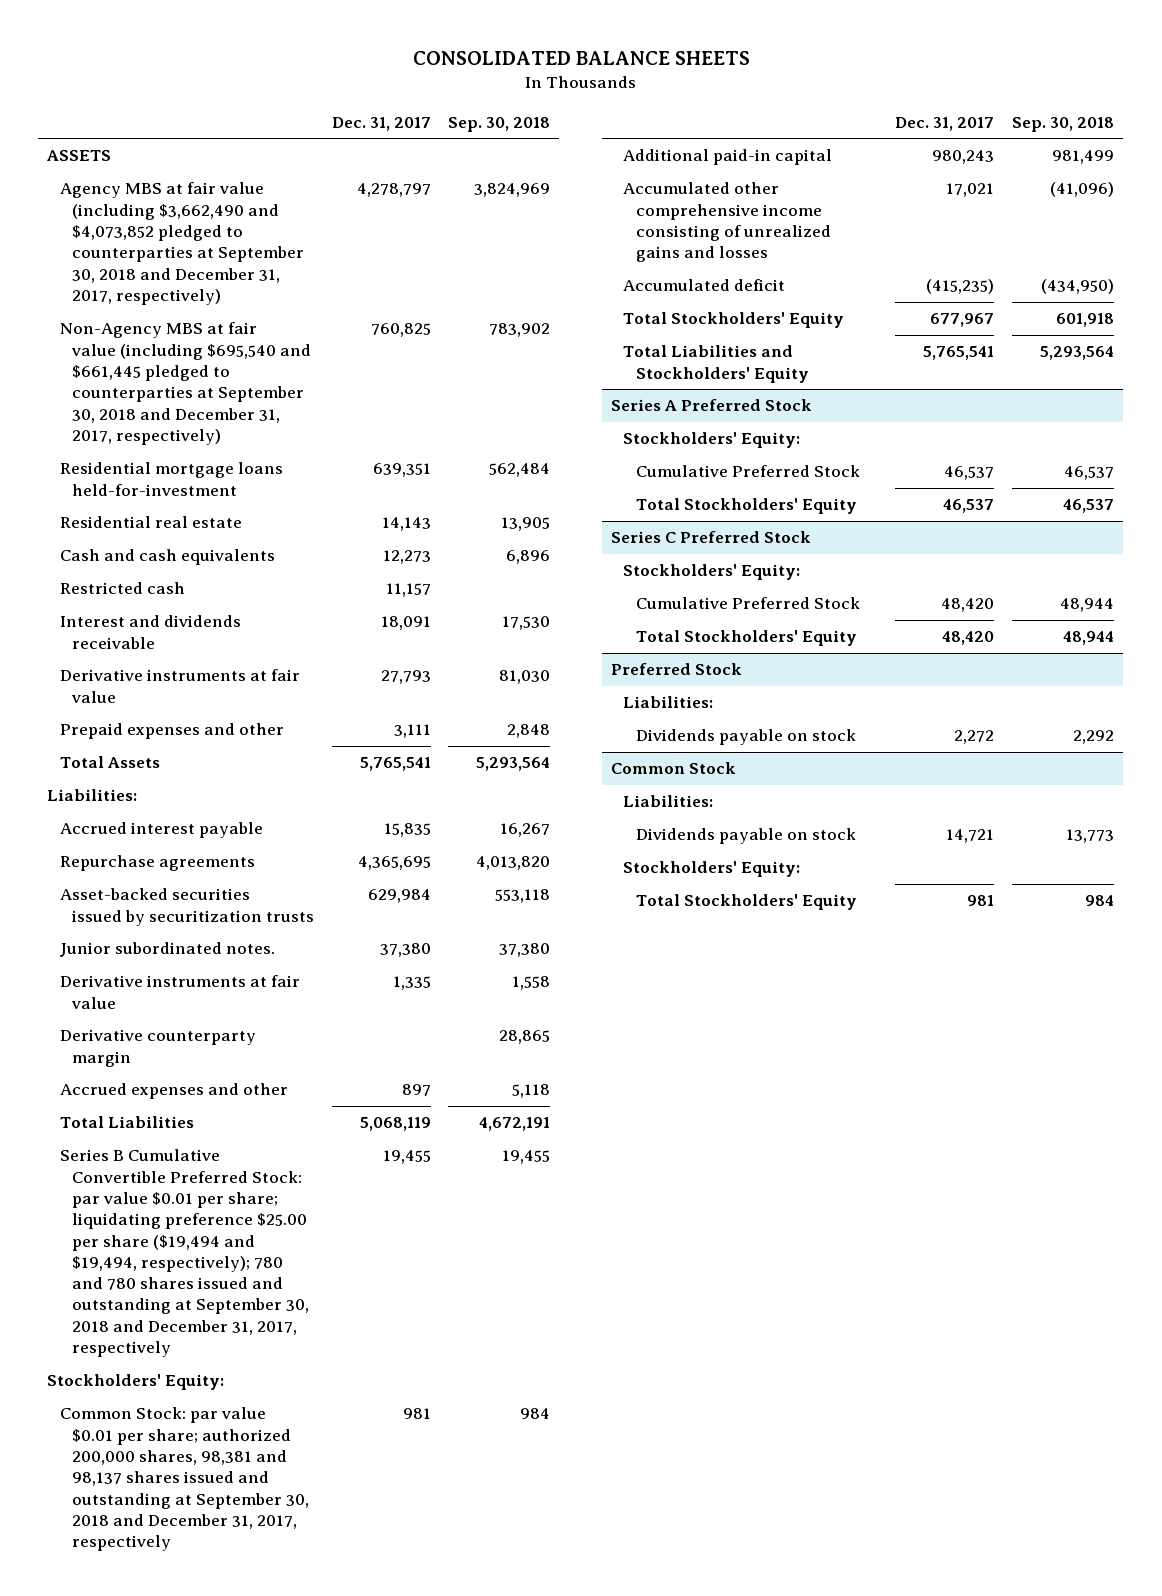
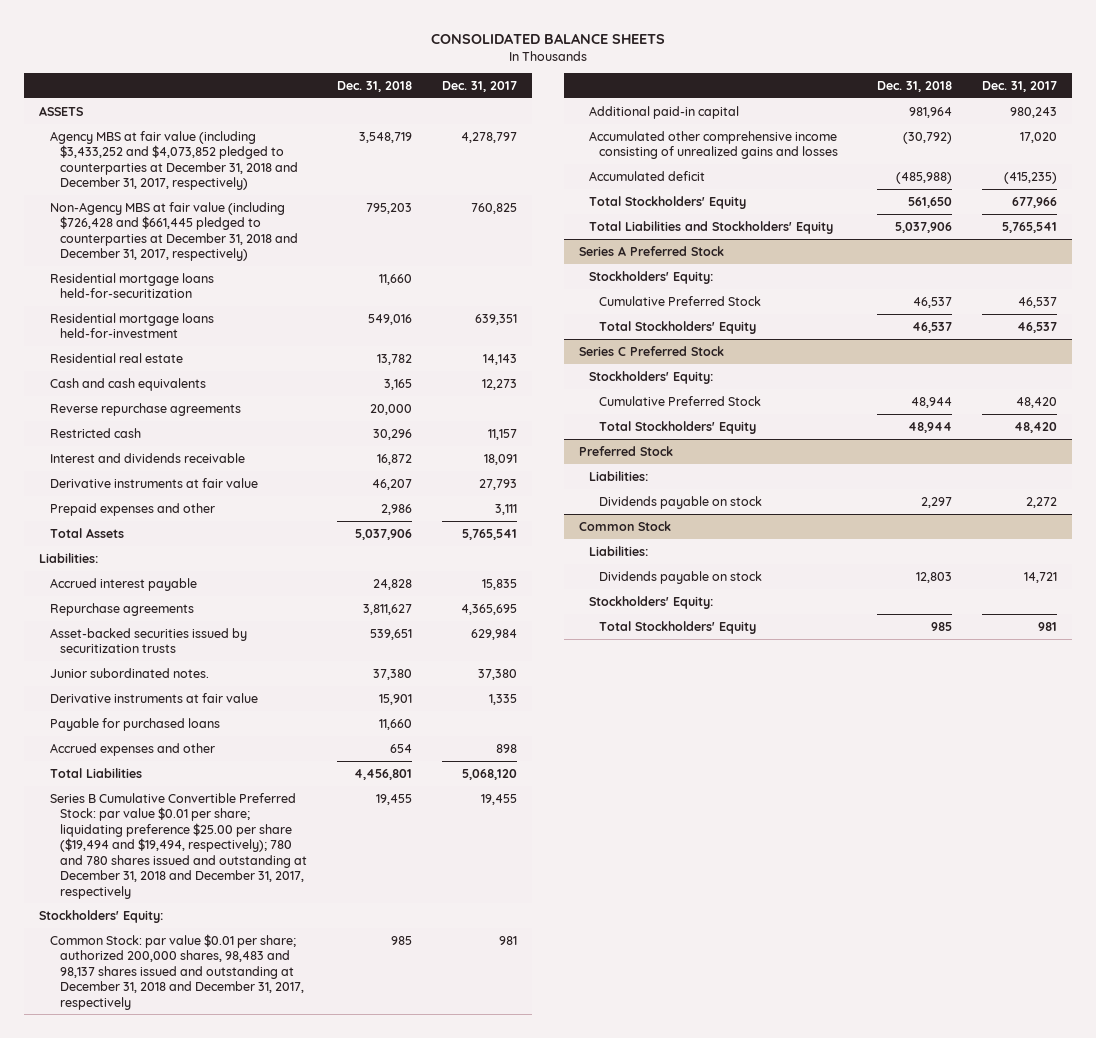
[448,116,551,132] Sep. 30, 2018 -> none
none -> [337,81,413,93] Dec. 31, 2018
[59,182,304,305] Agency MBS at fair value (including $3,662,490 and $4,073,852 pledged to counterparties at September 30, 2018 and December 31, 2017, respectively) -> [49,130,298,191] Agency MBS at fair value (including $3,433,252 and $4,073,852 pledged to counterparties at December 31, 2018 and December 31, 2017, respectively)
[59,322,311,445] Non-Agency MBS at fair value (including $695,540 and $661,445 pledged to counterparties at September 30, 2018 and December 31, 2017, respectively) -> [49,201,298,262] Non-Agency MBS at fair value (including $726,428 and $661,445 pledged to counterparties at December 31, 2018 and December 31, 2017, respectively)
none -> [49,272,214,299] Residential mortgage loans held-for-securitization
none -> [49,402,241,416] Reverse repurchase agreements
[59,1029,256,1067] Derivative counterparty margin -> none
none -> [49,717,220,731] Payable for purchased loans
[401,1084,431,1097] 897 -> [496,743,518,753] 898
[359,1117,431,1132] 5,068,119 -> [462,768,518,780] 5,068,120
[59,1149,309,1358] Series B Cumulative Convertible Preferred Stock: par value $0.01 per share; liquidating preference $25.00 per share ($19,494 and $19,494, respectively); 780 and 780 shares issued and outstanding at September 30, 2018 and December 31, 2017, respectively -> [49,792,307,899] Series B Cumulative Convertible Preferred Stock: par value $0.01 per share; liquidating preference $25.00 per share ($19,494 and $19,494, respectively); 780 and 780 shares issued and outstanding at December 31, 2018 and December 31, 2017, respectively
[59,1407,309,1552] Common Stock: par value $0.01 per share; authorized 200,000 shares, 98,381 and 98,137 shares issued and outstanding at September 30, 2018 and December 31, 2017, respectively -> [49,933,304,1010] Common Stock: par value $0.01 per share; authorized 200,000 shares, 98,483 and 98,137 shares issued and outstanding at December 31, 2018 and December 31, 2017, respectively
[946,183,995,198] 17,021 -> [1019,131,1057,143] 17,020
[930,313,995,328] 677,967 -> [1011,196,1057,208] 677,966

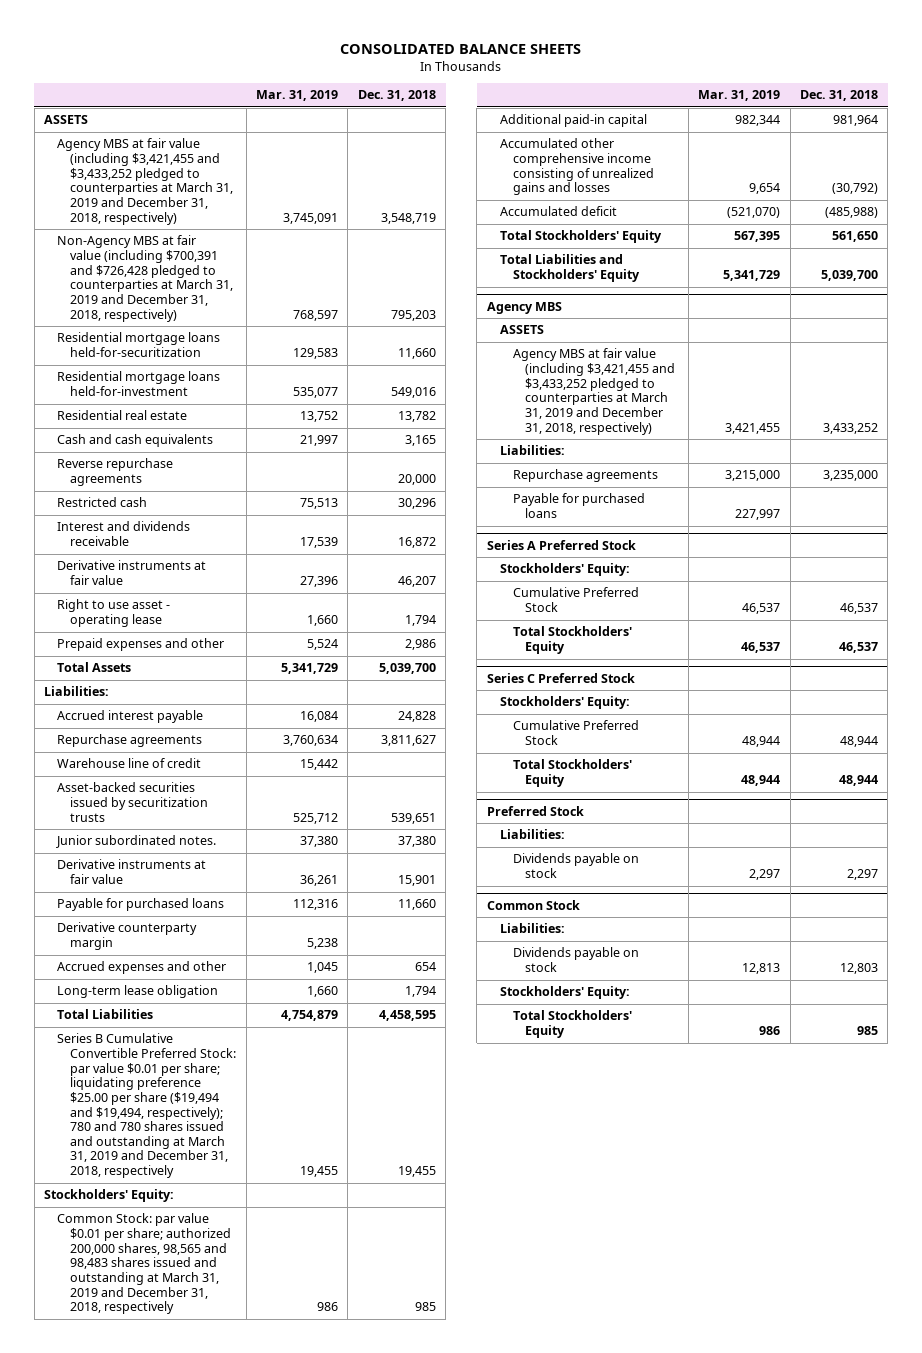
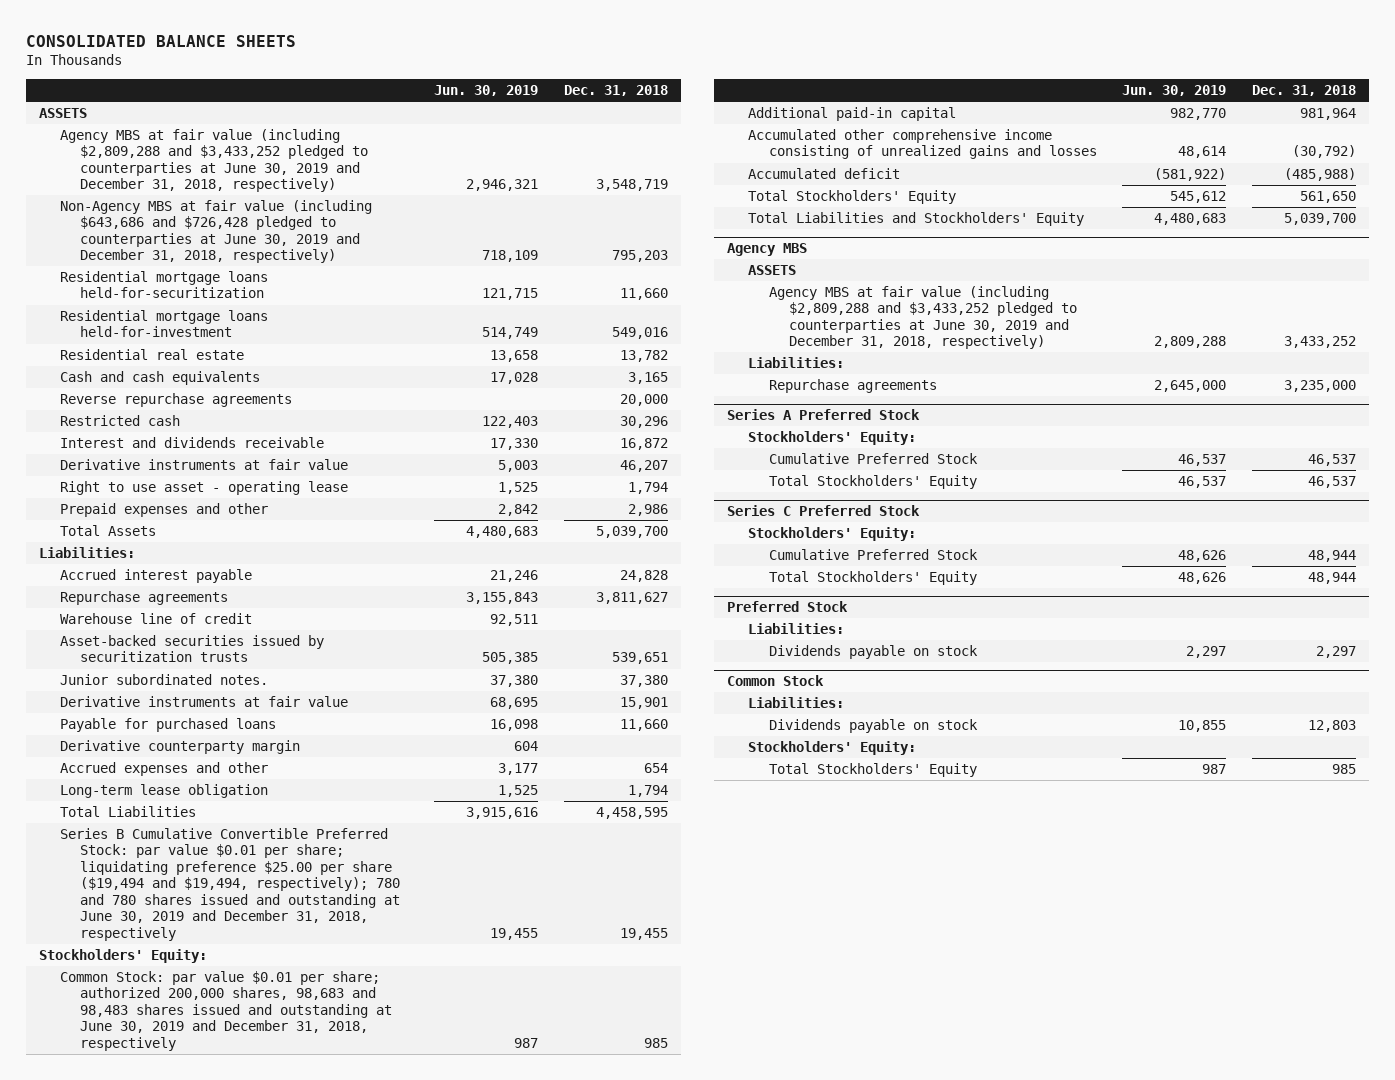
[255,90,338,102] Mar. 31, 2019 -> none
none -> [434,84,539,96] Jun. 30, 2019
[57,138,234,225] Agency MBS at fair value (including $3,421,455 and $3,433,252 pledged to counterparties at March 31, 2019 and December 31, 2018, respectively) -> [59,128,369,193] Agency MBS at fair value (including $2,809,288 and $3,433,252 pledged to counterparties at June 30, 2019 and December 31, 2018, respectively)
[57,235,234,322] Non-Agency MBS at fair value (including $700,391 and $726,428 pledged to counterparties at March 31, 2019 and December 31, 2018, respectively) -> [59,199,372,264] Non-Agency MBS at fair value (including $643,686 and $726,428 pledged to counterparties at June 30, 2019 and December 31, 2018, respectively)
[57,1033,237,1179] Series B Cumulative Convertible Preferred Stock: par value $0.01 per share; liquidating preference $25.00 per share ($19,494 and $19,494, respectively); 780 and 780 shares issued and outstanding at March 31, 2019 and December 31, 2018, respectively -> [59,827,401,941] Series B Cumulative Convertible Preferred Stock: par value $0.01 per share; liquidating preference $25.00 per share ($19,494 and $19,494, respectively); 780 and 780 shares issued and outstanding at June 30, 2019 and December 31, 2018, respectively
[57,1213,232,1315] Common Stock: par value $0.01 per share; authorized 200,000 shares, 98,565 and 98,483 shares issued and outstanding at March 31, 2019 and December 31, 2018, respectively -> [59,970,393,1051] Common Stock: par value $0.01 per share; authorized 200,000 shares, 98,683 and 98,483 shares issued and outstanding at June 30, 2019 and December 31, 2018, respectively
[512,348,676,435] Agency MBS at fair value (including $3,421,455 and $3,433,252 pledged to counterparties at March 31, 2019 and December 31, 2018, respectively) -> [768,285,1078,350] Agency MBS at fair value (including $2,809,288 and $3,433,252 pledged to counterparties at June 30, 2019 and December 31, 2018, respectively)
[512,493,645,519] Payable for purchased loans -> none

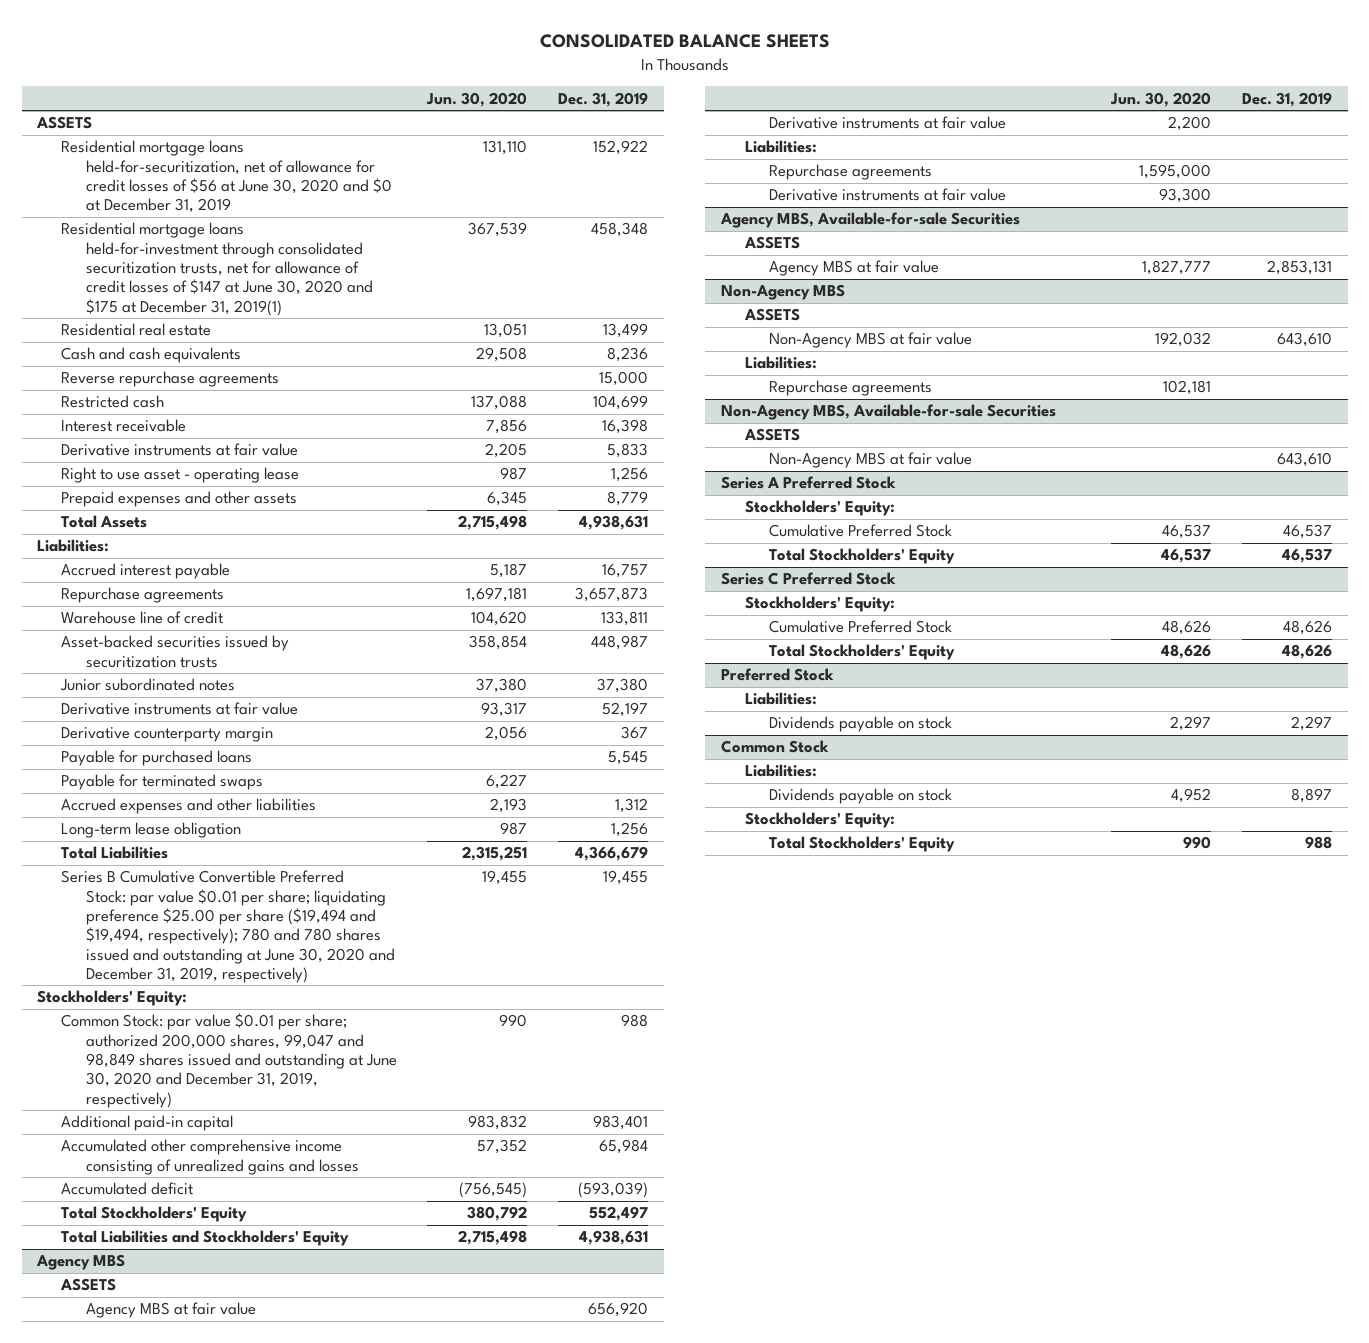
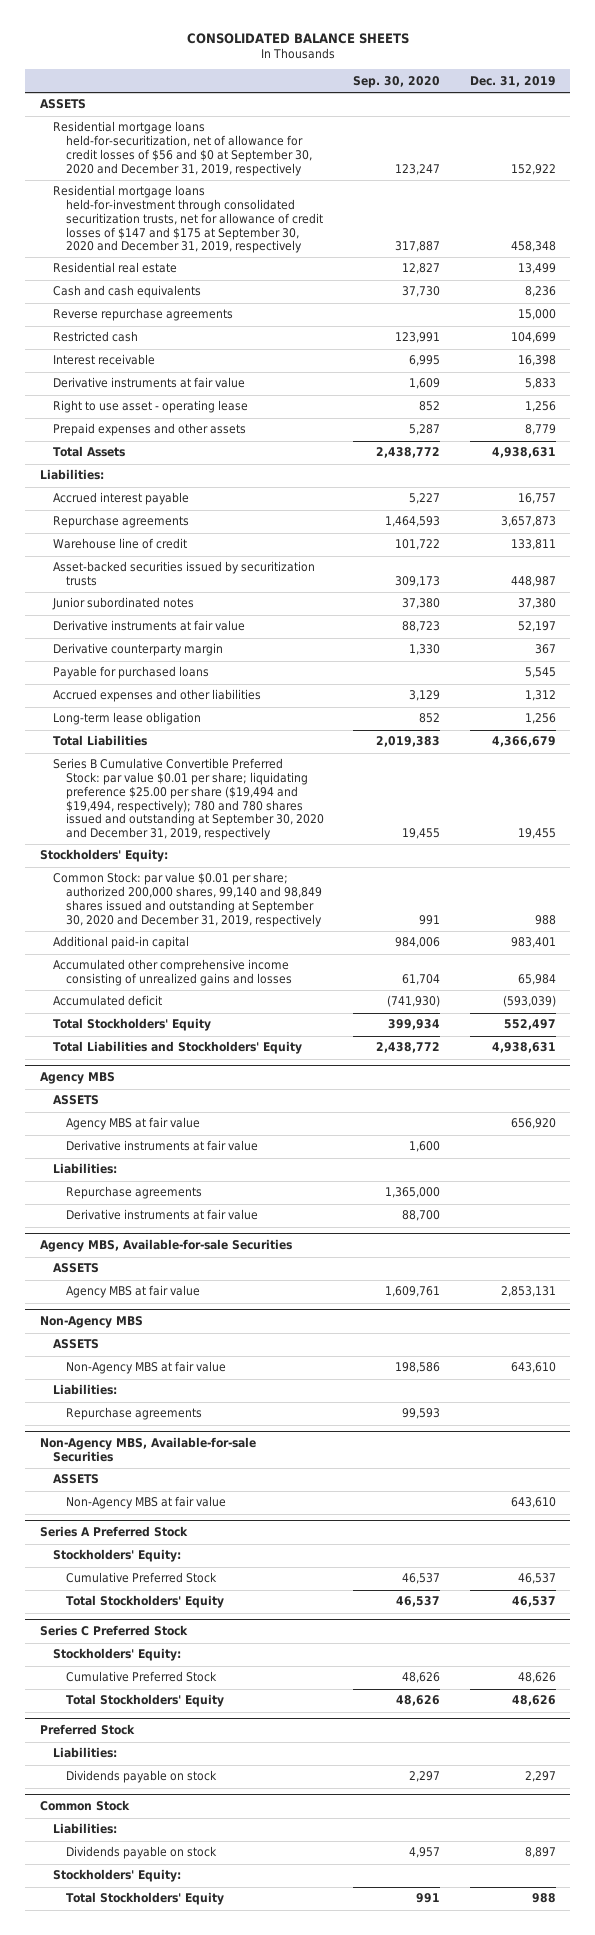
[426,91,528,107] Jun. 30, 2020 -> none
none -> [353,75,441,88] Sep. 30, 2020
[61,140,392,214] Residential mortgage loans held-for-securitization, net of allowance for credit losses of $56 at June 30, 2020 and $0 at December 31, 2019 -> [52,121,313,176] Residential mortgage loans held-for-securitization, net of allowance for credit losses of $56 and $0 at September 30, 2020 and December 31, 2019, respectively
[61,222,373,316] Residential mortgage loans held-for-investment through consolidated securitization trusts, net for allowance of credit losses of $147 at June 30, 2020 and $175 at December 31, 2019(1) -> [52,185,324,254] Residential mortgage loans held-for-investment through consolidated securitization trusts, net for allowance of credit losses of $147 and $175 at September 30, 2020 and December 31, 2019, respectively
[61,774,264,791] Payable for terminated swaps -> none
[61,870,395,983] Series B Cumulative Convertible Preferred Stock: par value $0.01 per share; liquidating preference $25.00 per share ($19,494 and $19,494, respectively); 780 and 780 shares issued and outstanding at June 30, 2020 and December 31, 2019, respectively) -> [52,758,325,840] Series B Cumulative Convertible Preferred Stock: par value $0.01 per share; liquidating preference $25.00 per share ($19,494 and $19,494, respectively); 780 and 780 shares issued and outstanding at September 30, 2020 and December 31, 2019, respectively
[61,1013,397,1108] Common Stock: par value $0.01 per share; authorized 200,000 shares, 99,047 and 98,849 shares issued and outstanding at June 30, 2020 and December 31, 2019, respectively) -> [52,872,323,927] Common Stock: par value $0.01 per share; authorized 200,000 shares, 99,140 and 98,849 shares issued and outstanding at September 30, 2020 and December 31, 2019, respectively

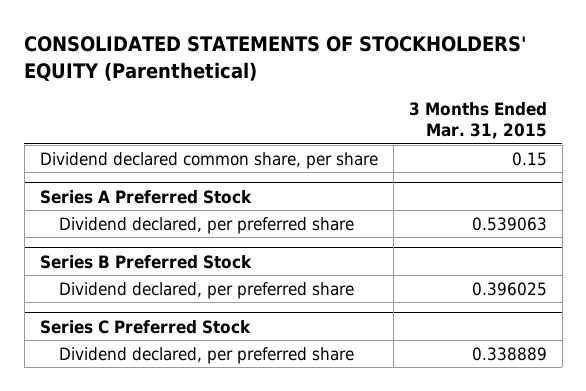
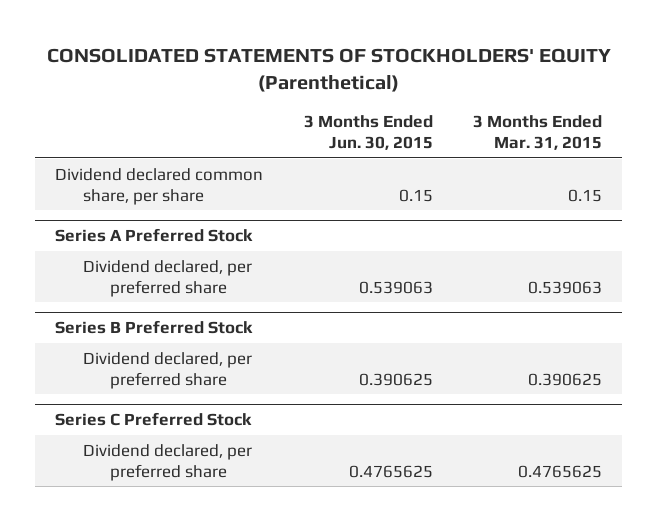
none -> [303,114,433,151] 3 Months Ended Jun. 30, 2015
[471,281,547,296] 0.396025 -> [527,373,602,387] 0.390625
[471,346,547,361] 0.338889 -> [517,465,602,479] 0.4765625

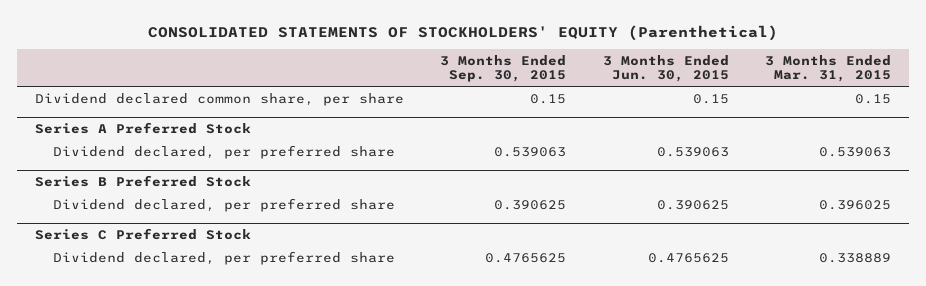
none -> [440,54,567,83] 3 Months Ended Sep. 30, 2015
[527,373,602,387] 0.390625 -> [818,199,891,210] 0.396025
[517,465,602,479] 0.4765625 -> [818,252,891,263] 0.338889

